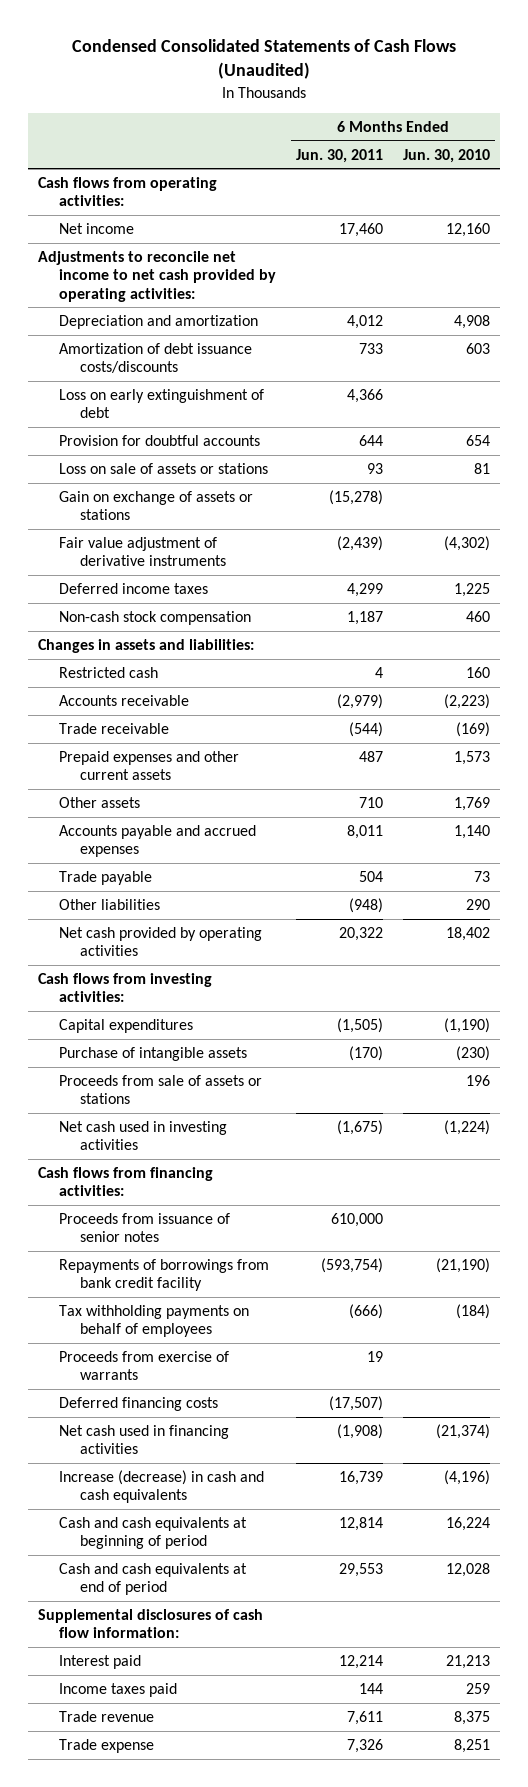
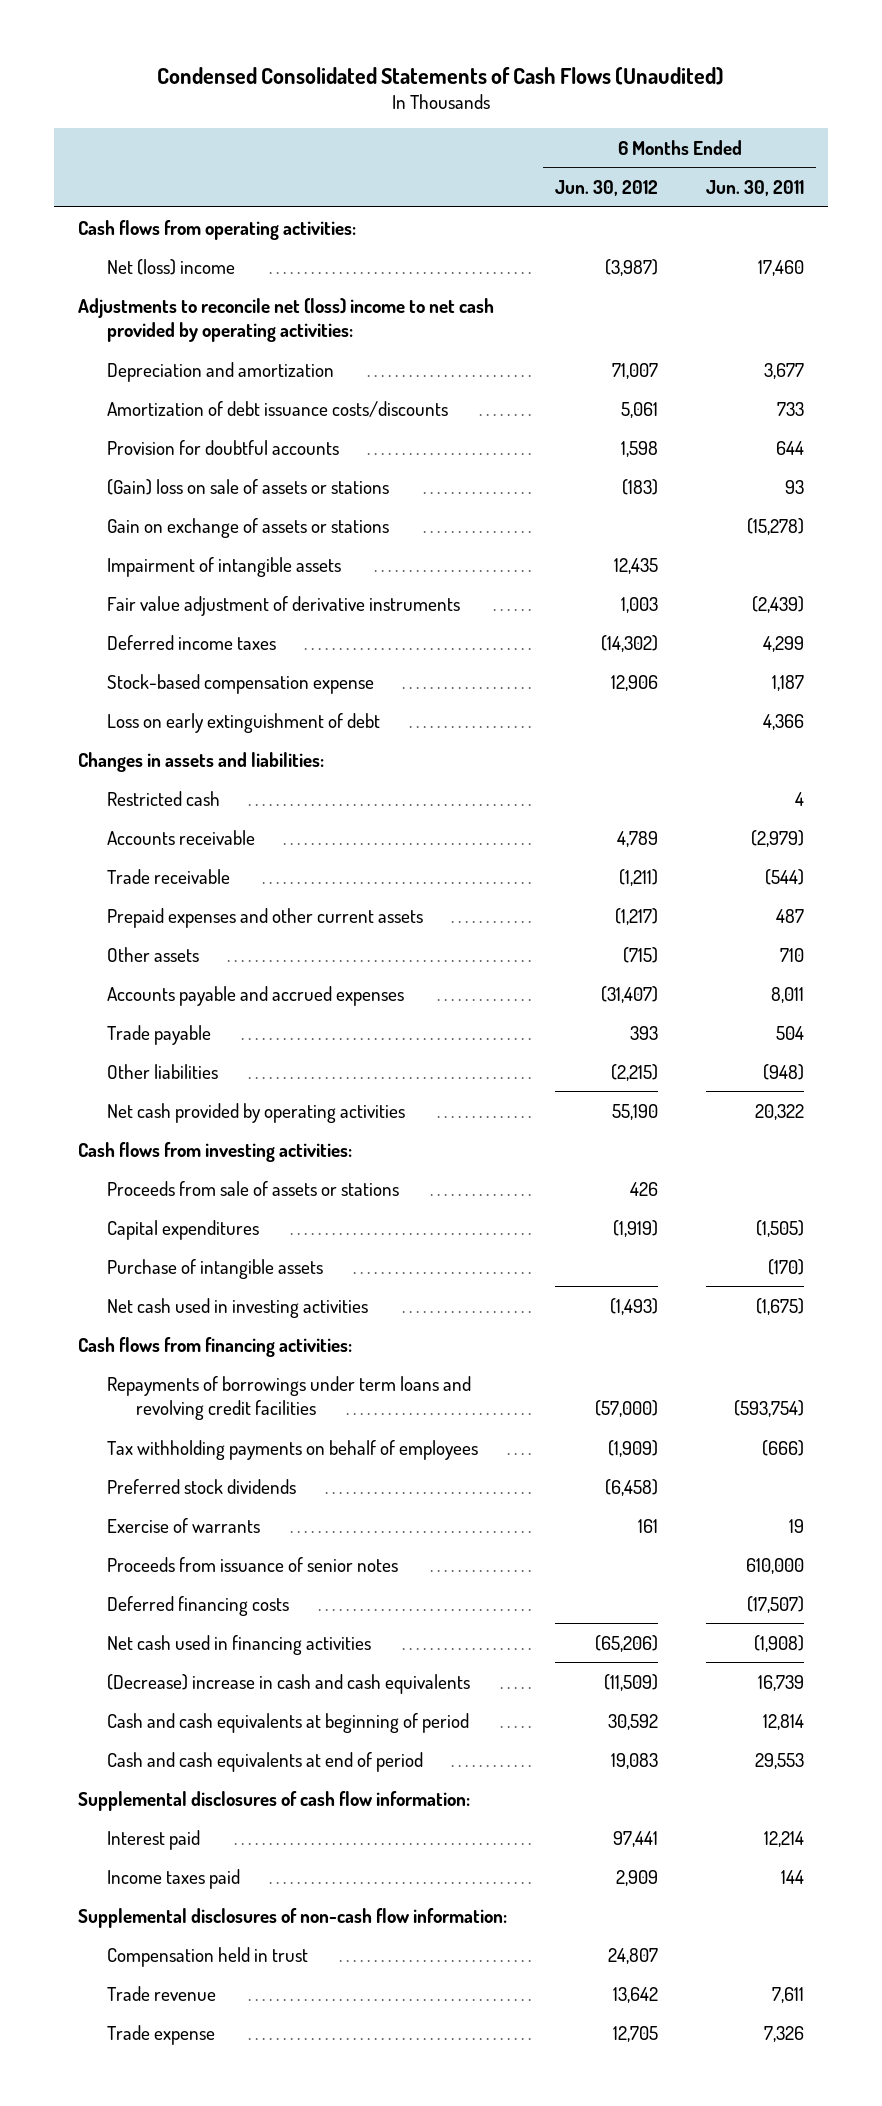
[403,148,491,163] Jun. 30, 2010 -> none
none -> [555,180,659,197] Jun. 30, 2012
[58,222,134,234] Net income -> [106,258,235,275] Net (loss) income
[38,250,276,302] Adjustments to reconcile net income to net cash provided by operating activities: -> [78,297,495,343] Adjustments to reconcile net (loss) income to net cash provided by operating activities:
[347,314,384,329] 4,012 -> [764,362,805,379] 3,677
[58,462,268,474] Loss on sale of assets or stations -> [106,478,389,495] (Gain) loss on sale of assets or stations
none -> [106,556,341,577] Impairment of intangible assets
[58,610,251,625] Non-cash stock compensation -> [106,673,374,694] Stock-based compensation expense
[58,388,264,419] Loss on early extinguishment of debt -> [106,712,380,733] Loss on early extinguishment of debt
[58,1074,262,1105] Proceeds from sale of assets or stations -> [106,1180,399,1196] Proceeds from sale of assets or stations
[58,1258,269,1292] Repayments of borrowings from bank credit facility -> [106,1375,471,1421] Repayments of borrowings under term loans and revolving credit facilities
none -> [106,1478,296,1494] Preferred stock dividends
[58,1350,229,1381] Proceeds from exercise of warrants -> [106,1517,260,1533] Exercise of warrants
[58,1212,230,1243] Proceeds from issuance of senior notes -> [106,1556,398,1572] Proceeds from issuance of senior notes
[58,1469,264,1504] Increase (decrease) in cash and cash equivalents -> [106,1673,470,1694] (Decrease) increase in cash and cash equivalents
none -> [78,1907,508,1928] Supplemental disclosures of non-cash flow information:
none -> [106,1946,308,1967] Compensation held in trust

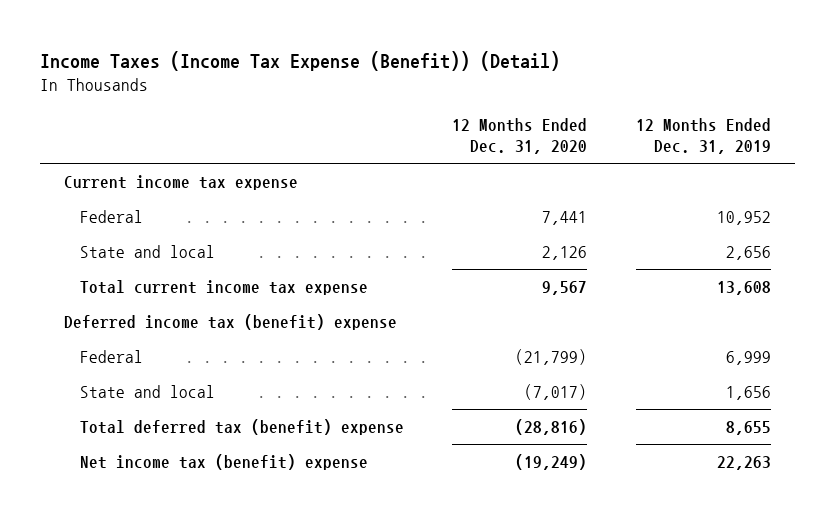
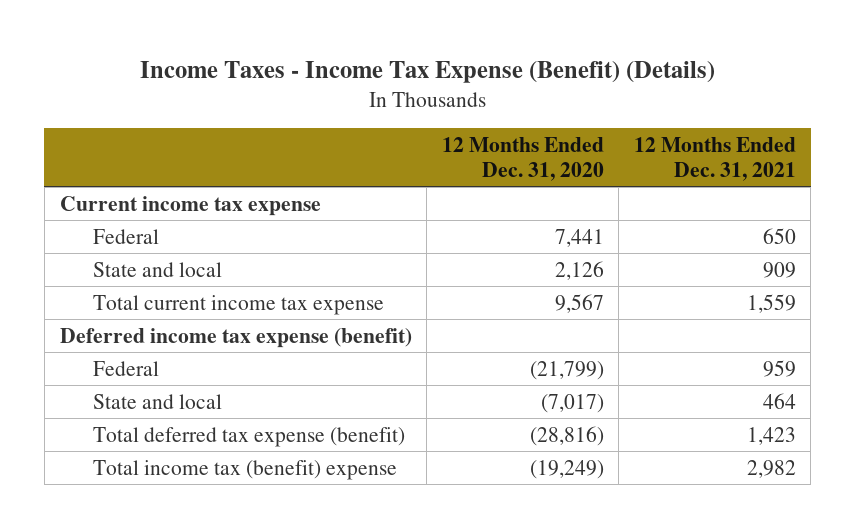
[39,50,560,71] Income Taxes (Income Tax Expense (Benefit)) (Detail) -> [139,60,715,83] Income Taxes - Income Tax Expense (Benefit) (Details)
[635,117,771,155] 12 Months Ended Dec. 31, 2019 -> none
none -> [633,136,796,181] 12 Months Ended Dec. 31, 2021
[64,313,398,330] Deferred income tax (benefit) expense -> [59,327,412,348] Deferred income tax expense (benefit)
[79,418,404,435] Total deferred tax (benefit) expense -> [93,426,406,447] Total deferred tax expense (benefit)
[79,453,368,470] Net income tax (benefit) expense -> [93,459,398,480] Total income tax (benefit) expense

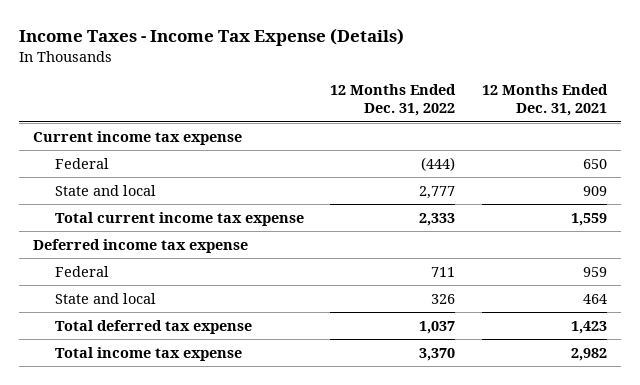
[139,60,715,83] Income Taxes - Income Tax Expense (Benefit) (Details) -> [19,28,405,47] Income Taxes - Income Tax Expense (Details)
[441,136,604,181] 12 Months Ended Dec. 31, 2020 -> none
none -> [330,84,457,117] 12 Months Ended Dec. 31, 2022
[59,327,412,348] Deferred income tax expense (benefit) -> [32,238,248,253] Deferred income tax expense
[93,426,406,447] Total deferred tax expense (benefit) -> [54,319,252,334] Total deferred tax expense
[93,459,398,480] Total income tax (benefit) expense -> [54,346,242,361] Total income tax expense

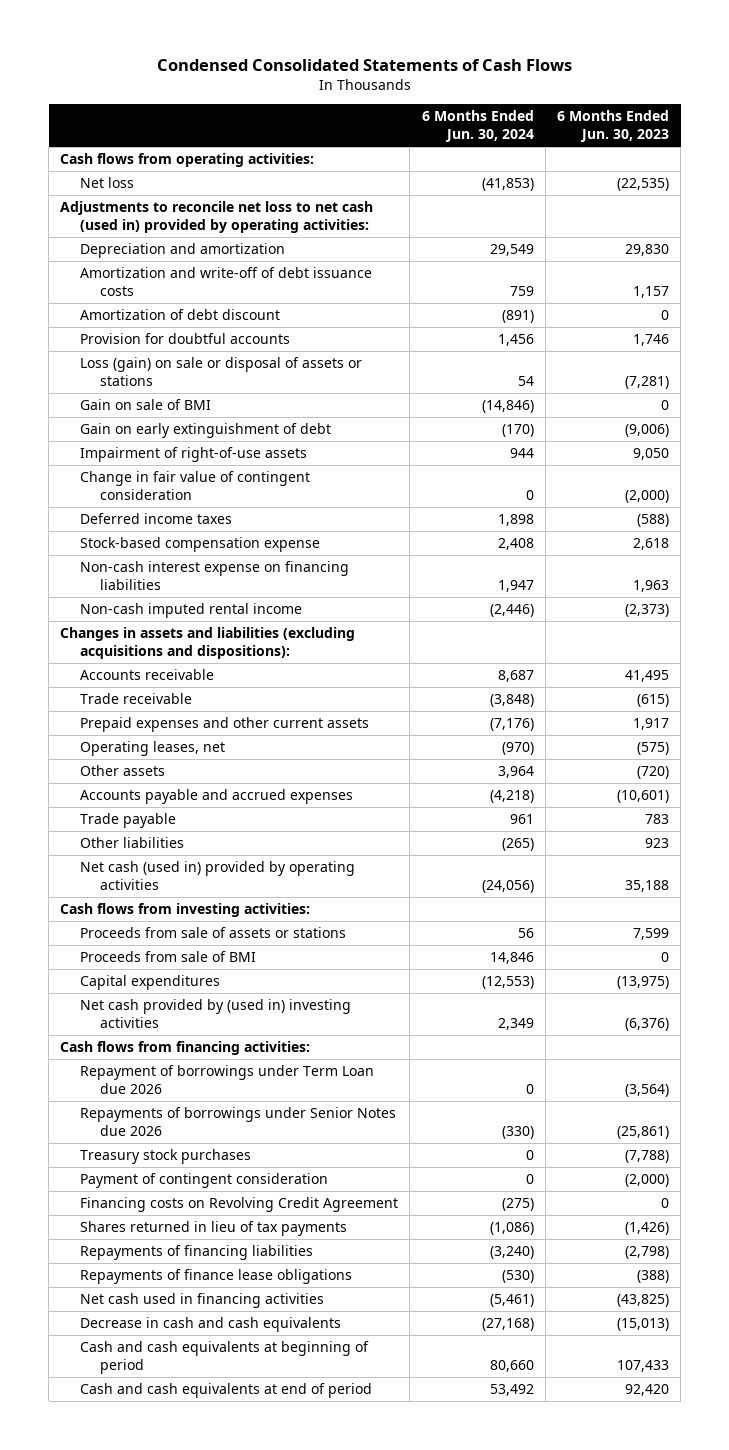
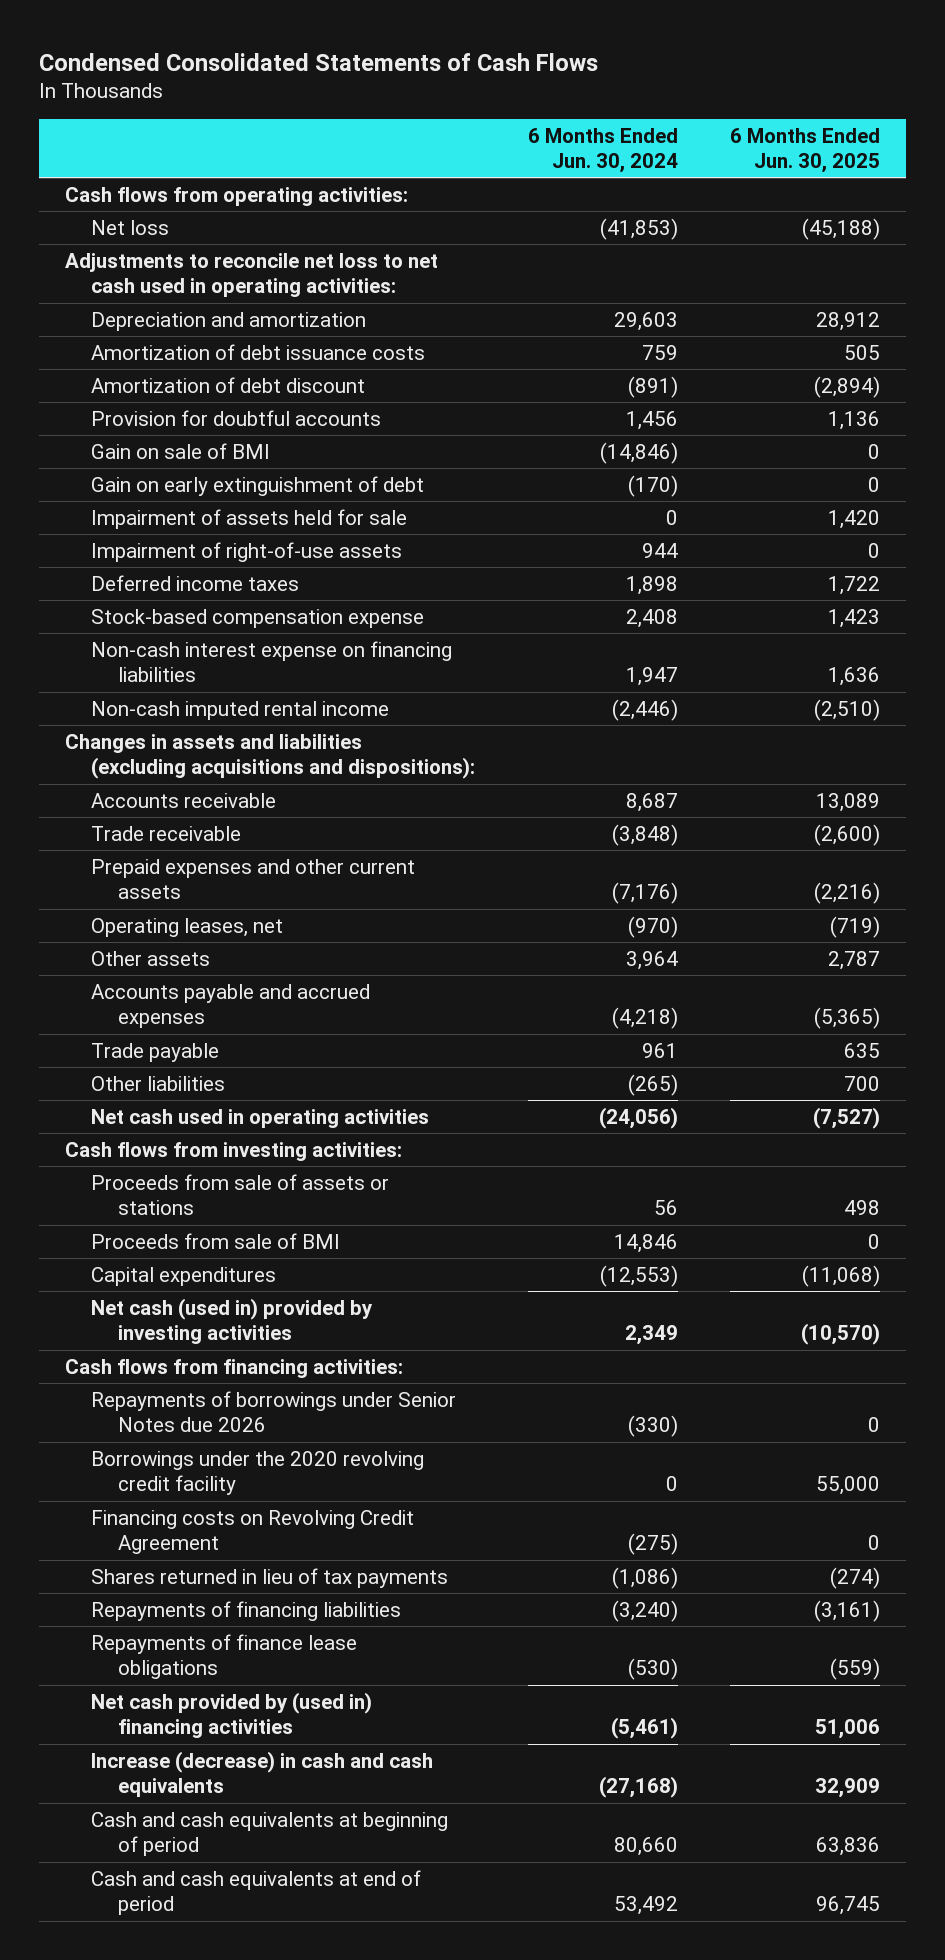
[556,110,669,143] 6 Months Ended Jun. 30, 2023 -> none
none -> [730,127,881,174] 6 Months Ended Jun. 30, 2025
[60,201,374,234] Adjustments to reconcile net loss to net cash (used in) provided by operating activities: -> [65,252,439,298] Adjustments to reconcile net loss to net cash used in operating activities:
[489,244,534,257] 29,549 -> [613,311,678,331] 29,603
[80,267,373,297] Amortization and write-off of debt issuance costs -> [91,343,426,360] Amortization of debt issuance costs
[80,357,363,387] Loss (gain) on sale or disposal of assets or stations -> none
none -> [91,508,408,529] Impairment of assets held for sale
[80,471,311,501] Change in fair value of contingent consideration -> none
[80,861,356,891] Net cash (used in) provided by operating activities -> [91,1108,430,1128] Net cash used in operating activities
[80,999,352,1029] Net cash provided by (used in) investing activities -> [91,1297,374,1345] Net cash (used in) provided by investing activities
[80,1065,375,1095] Repayment of borrowings under Term Loan due 2026 -> none
[80,1149,252,1165] Treasury stock purchases -> none
[80,1173,329,1189] Payment of contingent consideration -> none
none -> [91,1450,425,1496] Borrowings under the 2020 revolving credit facility
[80,1293,325,1309] Net cash used in financing activities -> [91,1691,373,1739] Net cash provided by (used in) financing activities
[80,1317,342,1333] Decrease in cash and cash equivalents -> [91,1750,434,1798] Increase (decrease) in cash and cash equivalents

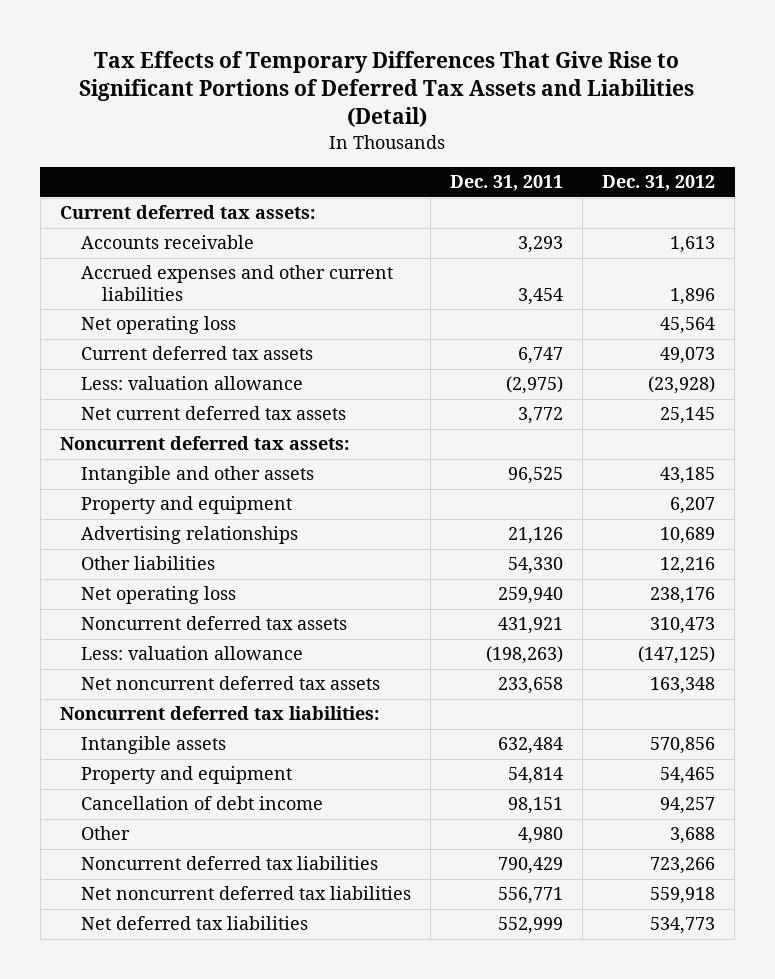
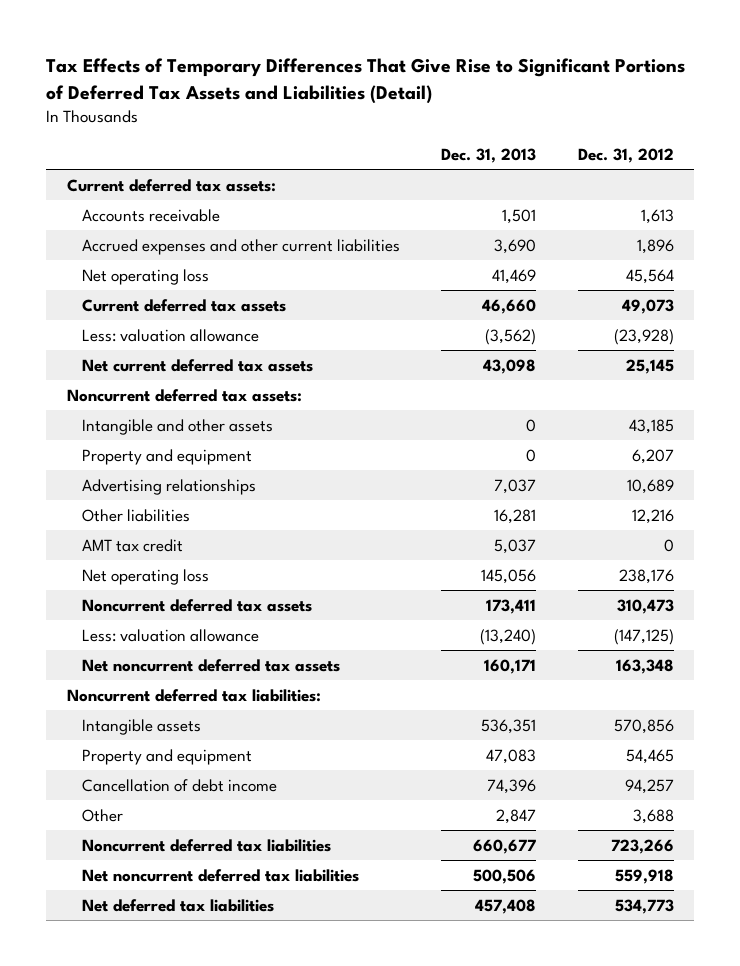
[450,175,564,192] Dec. 31, 2011 -> none
none -> [441,147,537,163] Dec. 31, 2013
none -> [81,538,183,552] AMT tax credit

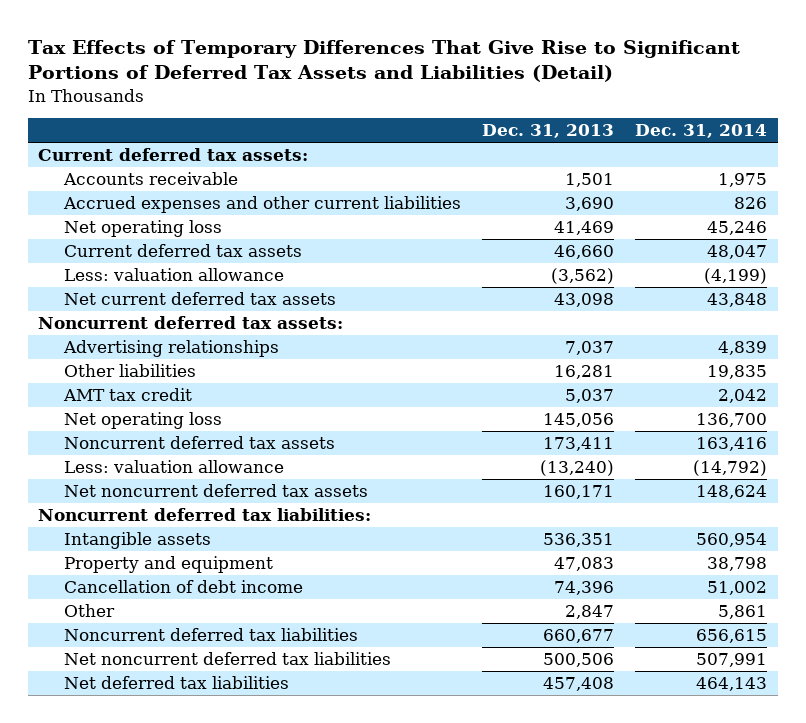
[577,147,674,163] Dec. 31, 2012 -> none
none -> [635,124,768,139] Dec. 31, 2014
[81,418,273,435] Intangible and other assets -> none
[81,448,252,465] Property and equipment -> none

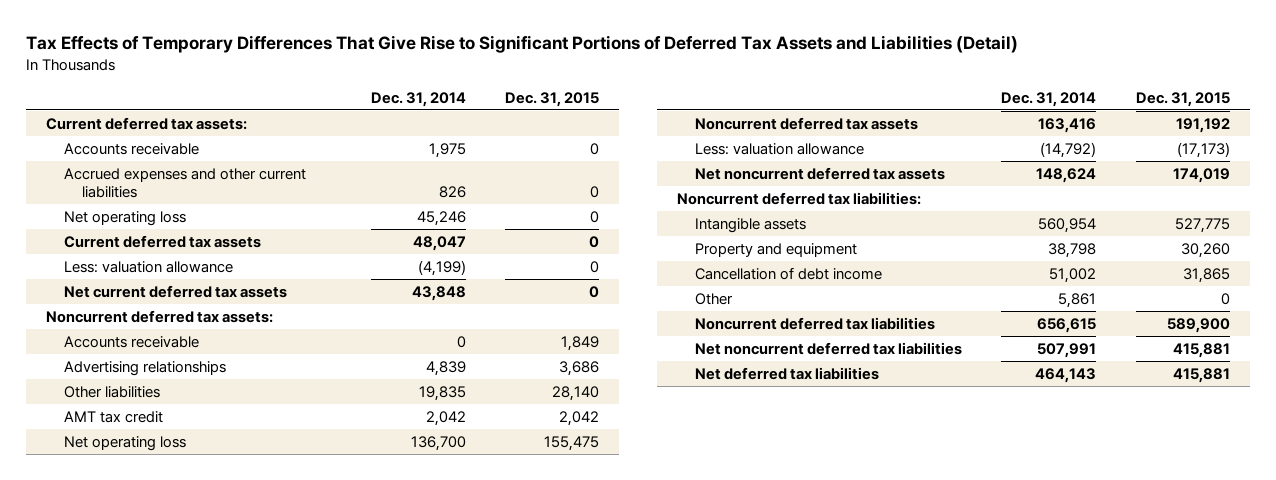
[482,124,615,139] Dec. 31, 2013 -> none
none -> [505,91,600,107] Dec. 31, 2015
none -> [64,335,200,348] Accounts receivable

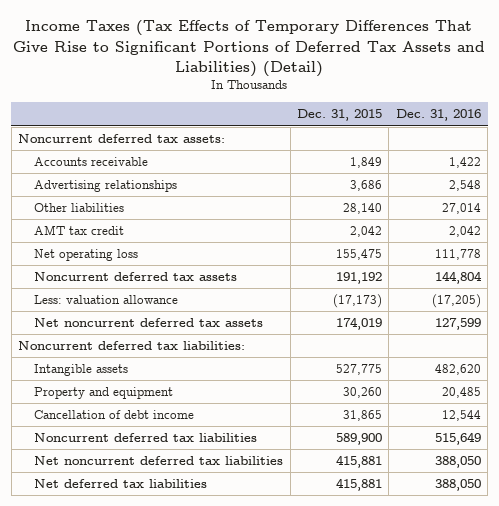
[25,35,1018,54] Tax Effects of Temporary Differences That Give Rise to Significant Portions of Deferred Tax Assets and Liabilities (Detail) -> [13,20,486,77] Income Taxes (Tax Effects of Temporary Differences That Give Rise to Significant Portions of Deferred Tax Assets and Liabilities) (Detail)
[370,91,466,107] Dec. 31, 2014 -> none
none -> [395,109,481,122] Dec. 31, 2016
[45,116,247,130] Current deferred tax assets: -> none
[64,142,200,155] Accounts receivable -> none
[64,167,307,198] Accrued expenses and other current liabilities -> none
[64,210,187,226] Net operating loss -> none
[64,234,262,248] Current deferred tax assets -> none
[64,260,234,273] Less: valuation allowance -> none
[64,284,288,298] Net current deferred tax assets -> none
[694,292,733,305] Other -> none

